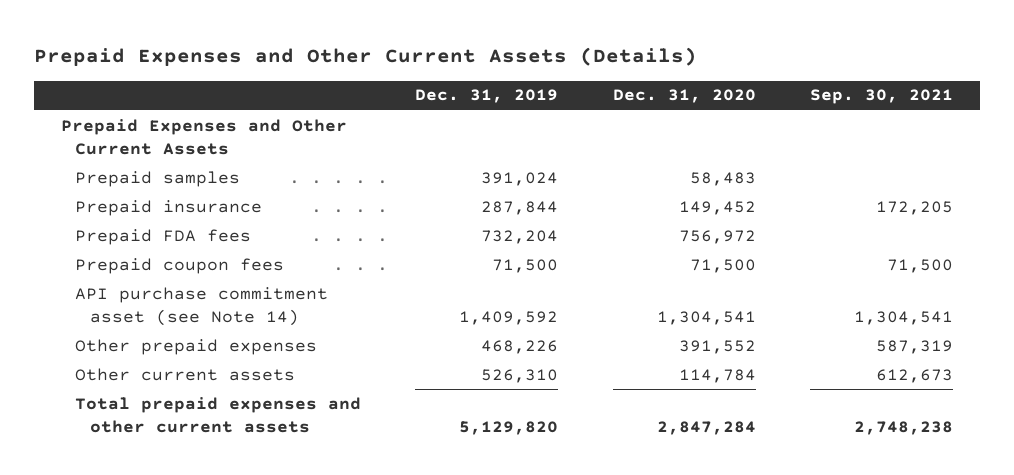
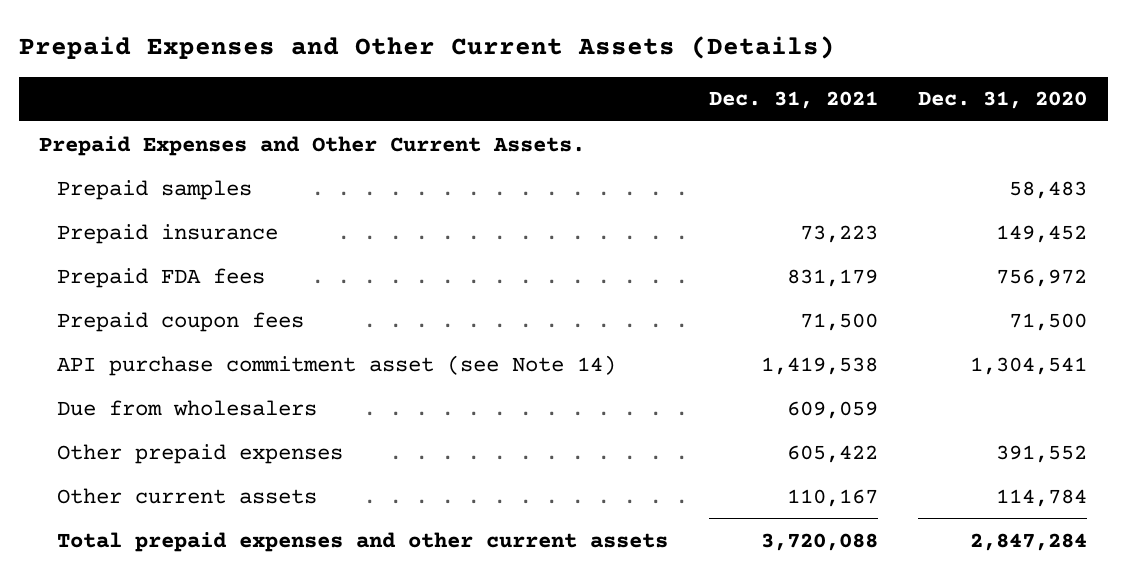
[415,89,559,104] Dec. 31, 2019 -> none
[809,89,953,105] Sep. 30, 2021 -> none
none -> [708,91,878,110] Dec. 31, 2021
[61,118,348,155] Prepaid Expenses and Other Current Assets -> [39,135,586,156] Prepaid Expenses and Other Current Assets.
none -> [57,399,318,416] Due from wholesalers

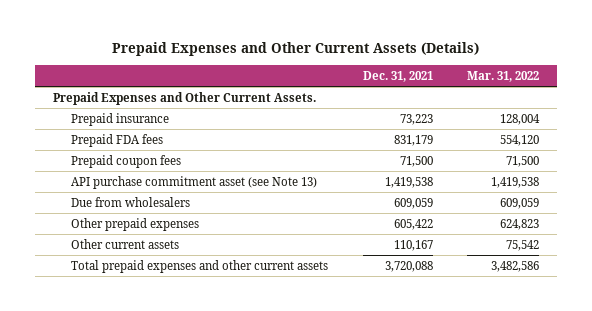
[918,91,1088,110] Dec. 31, 2020 -> none
none -> [467,70,540,82] Mar. 31, 2022
[57,179,253,200] Prepaid samples -> none
[57,354,617,376] API purchase commitment asset (see Note 14) -> [70,175,317,189] API purchase commitment asset (see Note 13)

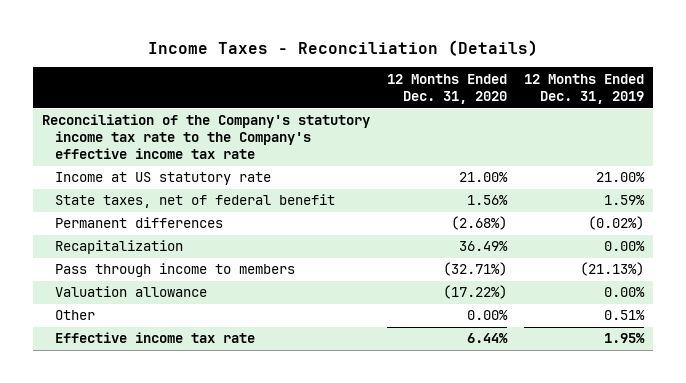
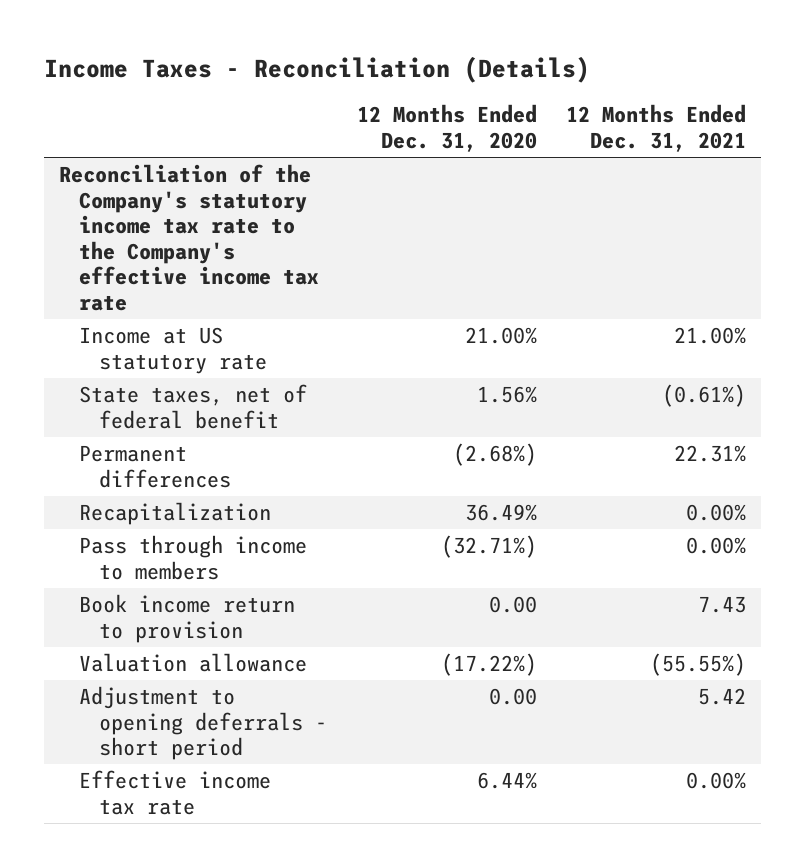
[523,73,644,104] 12 Months Ended Dec. 31, 2019 -> none
none -> [566,104,747,152] 12 Months Ended Dec. 31, 2021
none -> [78,594,295,643] Book income return to provision
[54,310,95,321] Other -> none
none -> [78,686,328,761] Adjustment to opening deferrals - short period

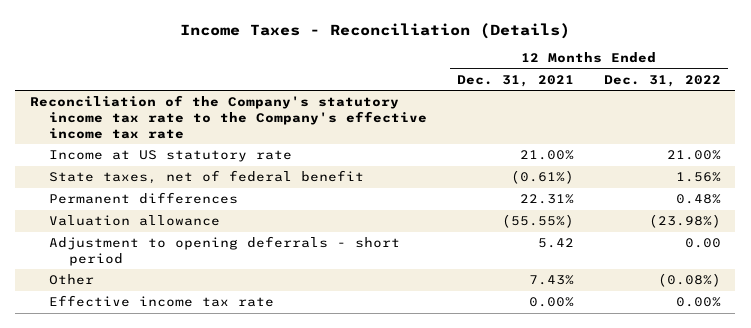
[356,104,537,152] 12 Months Ended Dec. 31, 2020 -> none
none -> [603,75,721,88] Dec. 31, 2022
[78,502,271,526] Recapitalization -> none
[78,535,307,580] Pass through income to members -> none
[78,594,295,643] Book income return to provision -> none
none -> [49,274,95,286] Other

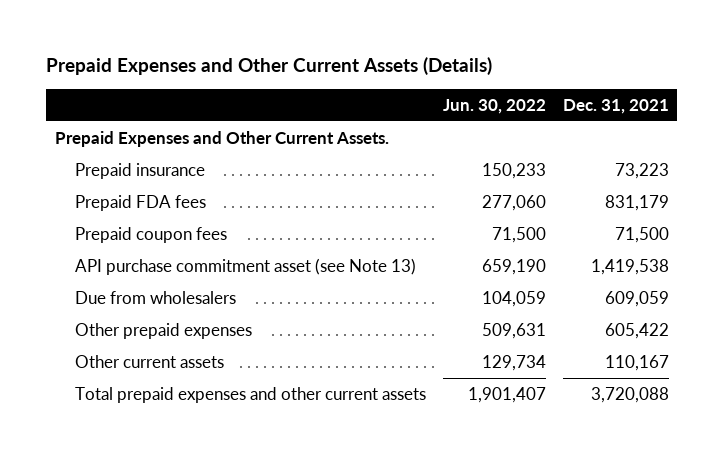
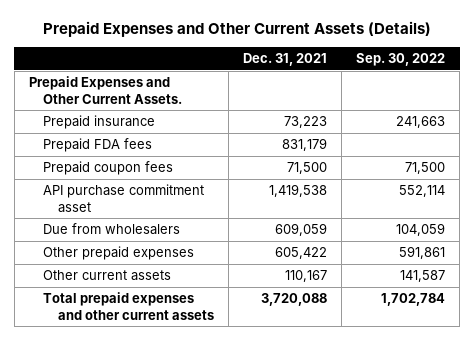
[442,98,546,114] Jun. 30, 2022 -> none
none -> [356,53,446,67] Sep. 30, 2022
[75,257,417,275] API purchase commitment asset (see Note 13) -> [43,183,205,213] API purchase commitment asset

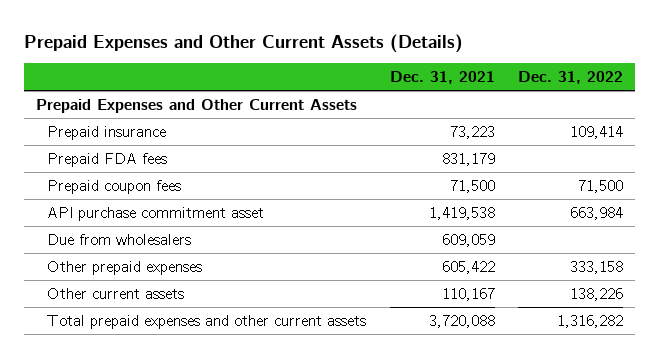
[356,53,446,67] Sep. 30, 2022 -> none
none -> [518,71,624,85] Dec. 31, 2022
[28,75,183,104] Prepaid Expenses and Other Current Assets. -> [35,98,357,113] Prepaid Expenses and Other Current Assets

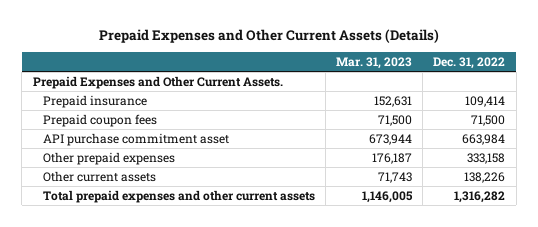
[389,71,495,85] Dec. 31, 2021 -> none
none -> [336,57,413,70] Mar. 31, 2023
[35,98,357,113] Prepaid Expenses and Other Current Assets -> [32,75,283,89] Prepaid Expenses and Other Current Assets.
[47,152,168,167] Prepaid FDA fees -> none
[47,233,192,245] Due from wholesalers -> none

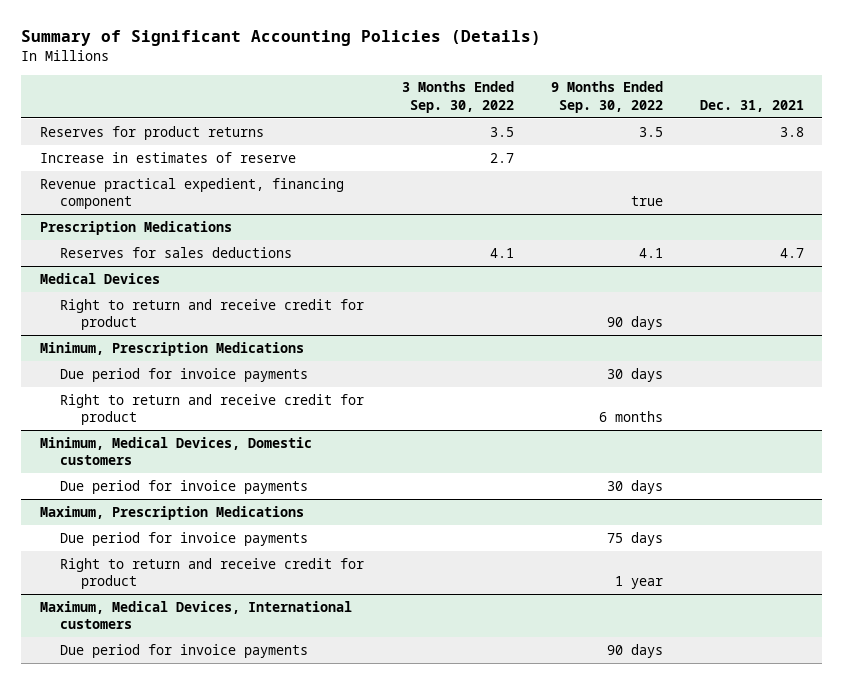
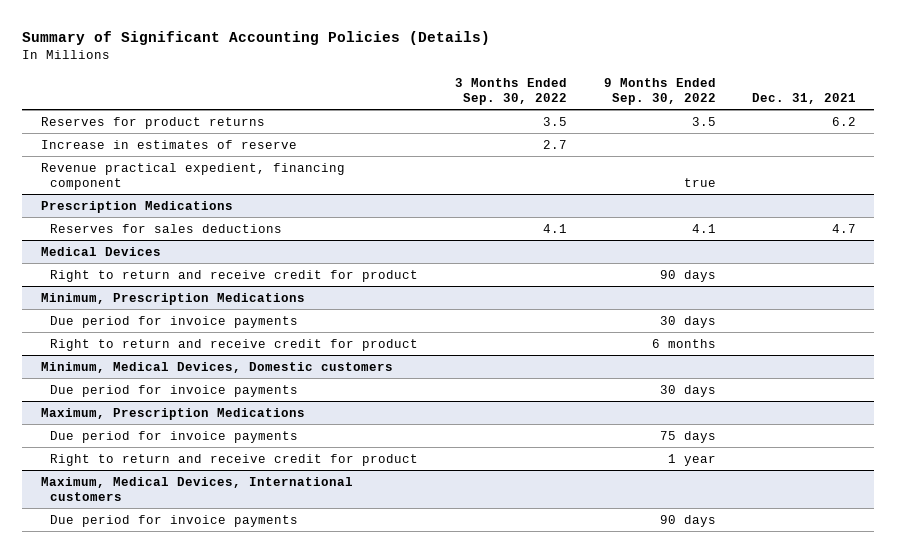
[779,126,804,137] 3.8 -> [832,116,857,126] 6.2

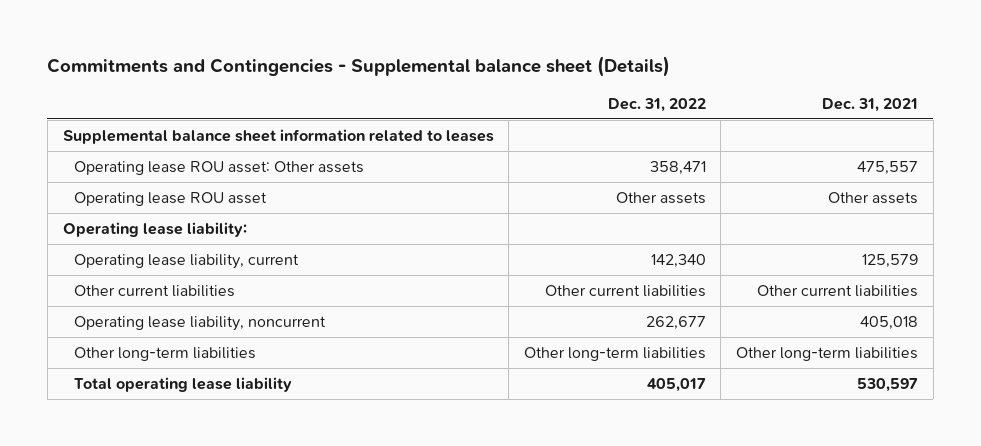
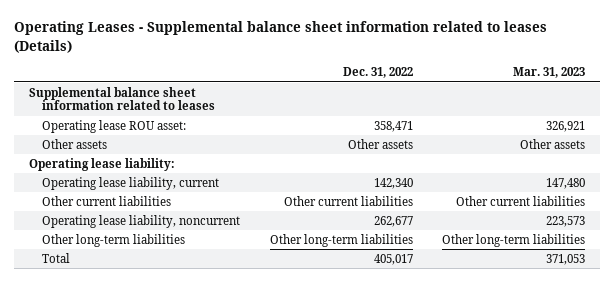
[47,56,671,78] Commitments and Contingencies - Supplemental balance sheet (Details) -> [14,21,548,53] Operating Leases - Supplemental balance sheet information related to leases (Details)
[822,97,919,112] Dec. 31, 2021 -> none
none -> [513,67,586,79] Mar. 31, 2023
[73,160,364,175] Operating lease ROU asset: Other assets -> [42,119,187,133] Operating lease ROU asset:
[73,191,267,206] Operating lease ROU asset -> [42,138,108,149] Other assets
[73,376,292,392] Total operating lease liability -> [42,252,71,263] Total

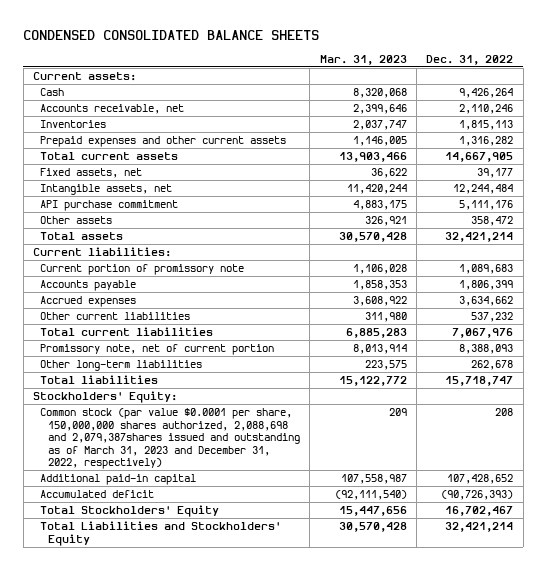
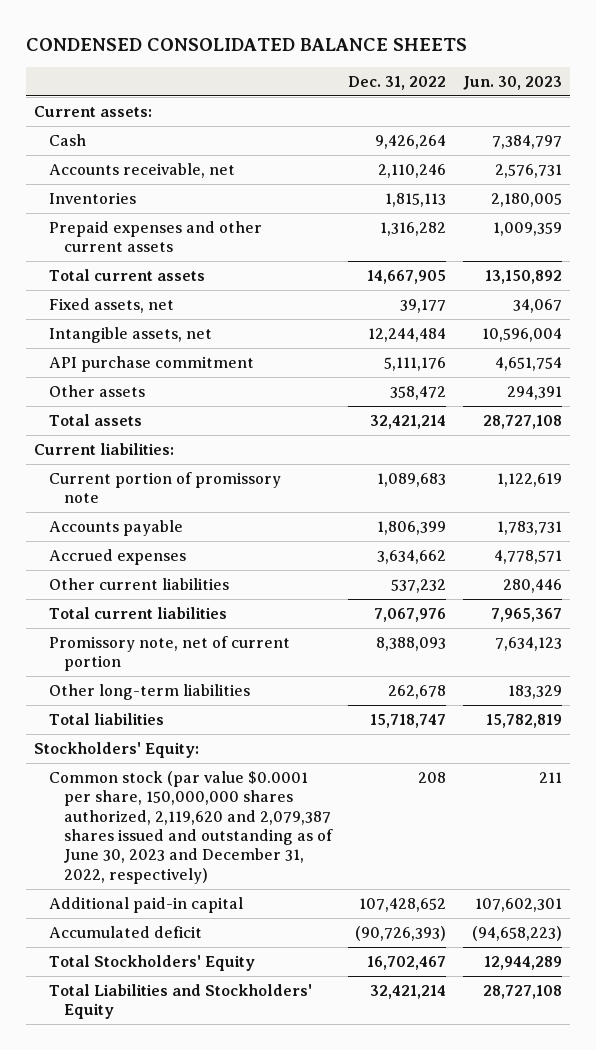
[319,54,407,65] Mar. 31, 2023 -> none
none -> [462,75,562,90] Jun. 30, 2023
[40,408,300,470] Common stock (par value $0.0001 per share, 150,000,000 shares authorized, 2,088,698 and 2,079,387shares issued and outstanding as of March 31, 2023 and December 31, 2022, respectively) -> [49,770,333,884] Common stock (par value $0.0001 per share, 150,000,000 shares authorized, 2,119,620 and 2,079,387 shares issued and outstanding as of June 30, 2023 and December 31, 2022, respectively)

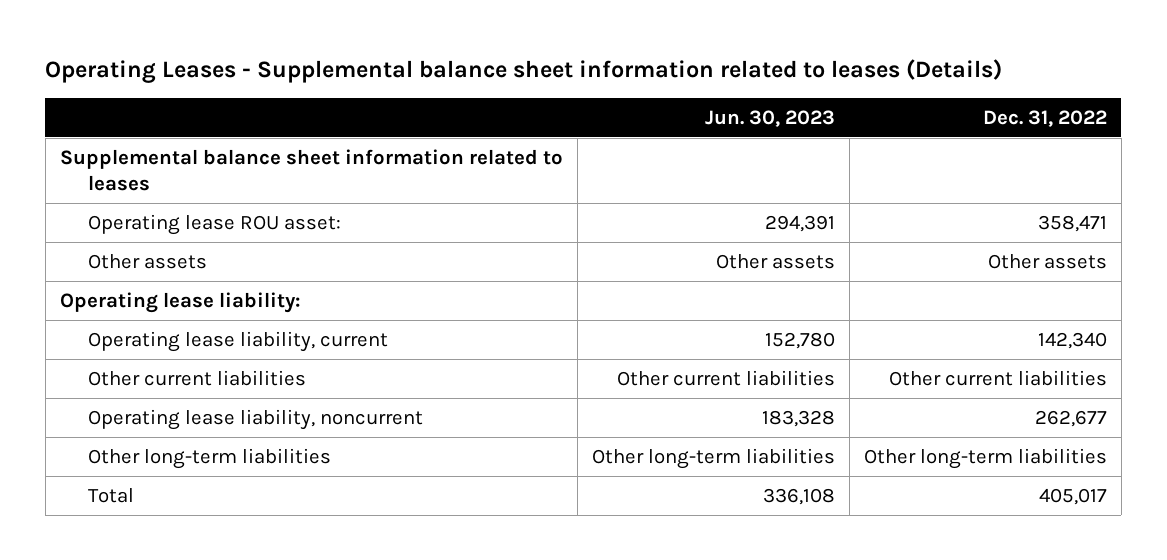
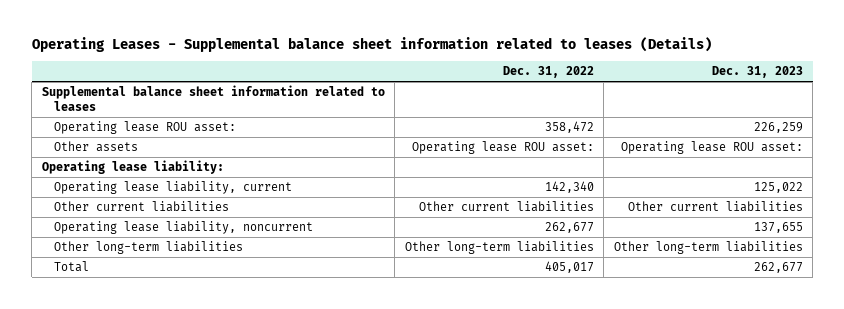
[704,109,835,127] Jun. 30, 2023 -> none
none -> [711,66,803,79] Dec. 31, 2023
[1037,214,1107,232] 358,471 -> [544,121,594,134] 358,472
[987,253,1107,269] Other assets -> [411,141,594,155] Operating lease ROU asset:

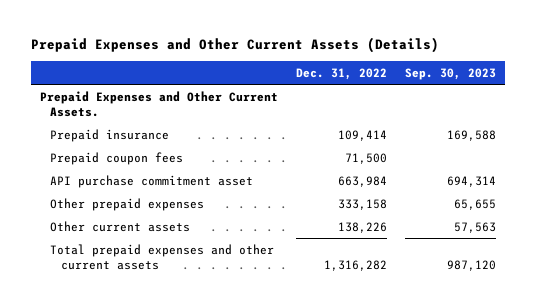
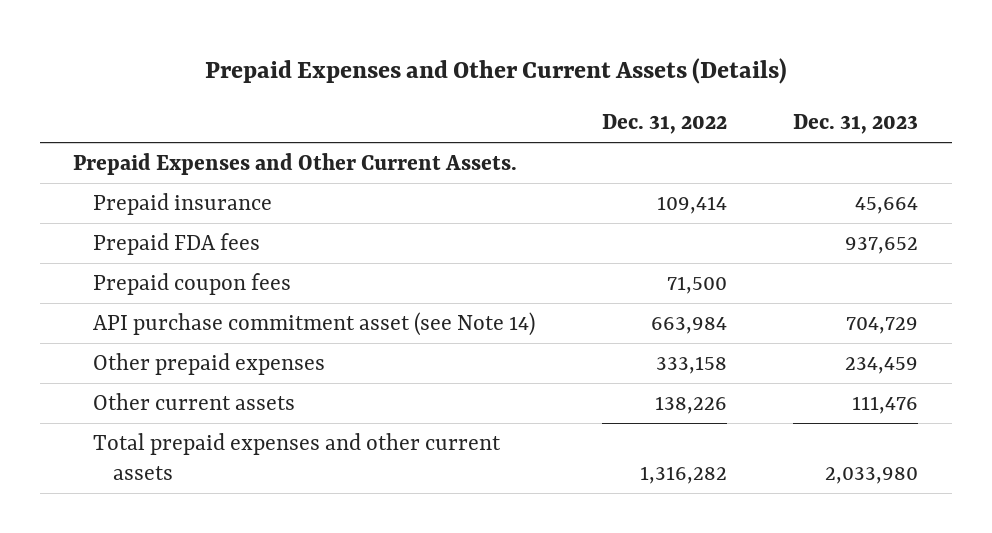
[405,67,497,80] Sep. 30, 2023 -> none
none -> [793,114,919,135] Dec. 31, 2023
none -> [93,232,261,255] Prepaid FDA fees
[50,174,254,188] API purchase commitment asset -> [93,311,536,336] API purchase commitment asset (see Note 14)

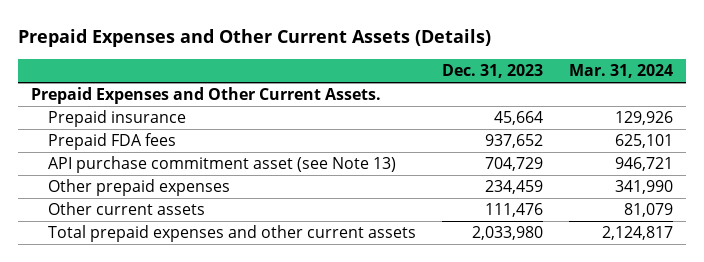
[601,114,727,135] Dec. 31, 2022 -> none
none -> [568,64,673,79] Mar. 31, 2024
[93,272,292,295] Prepaid coupon fees -> none
[93,311,536,336] API purchase commitment asset (see Note 14) -> [48,156,397,174] API purchase commitment asset (see Note 13)

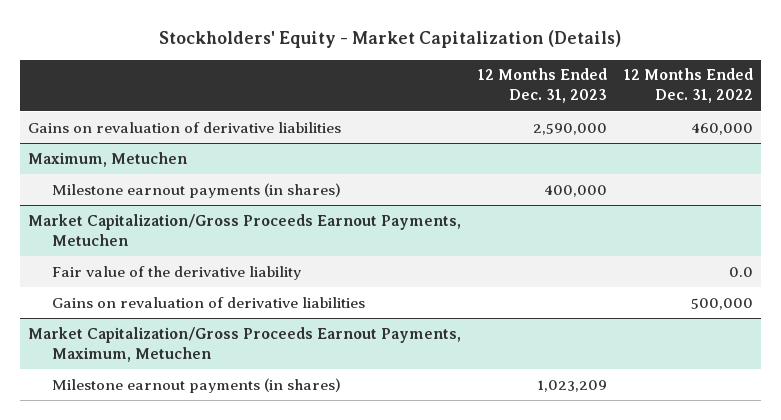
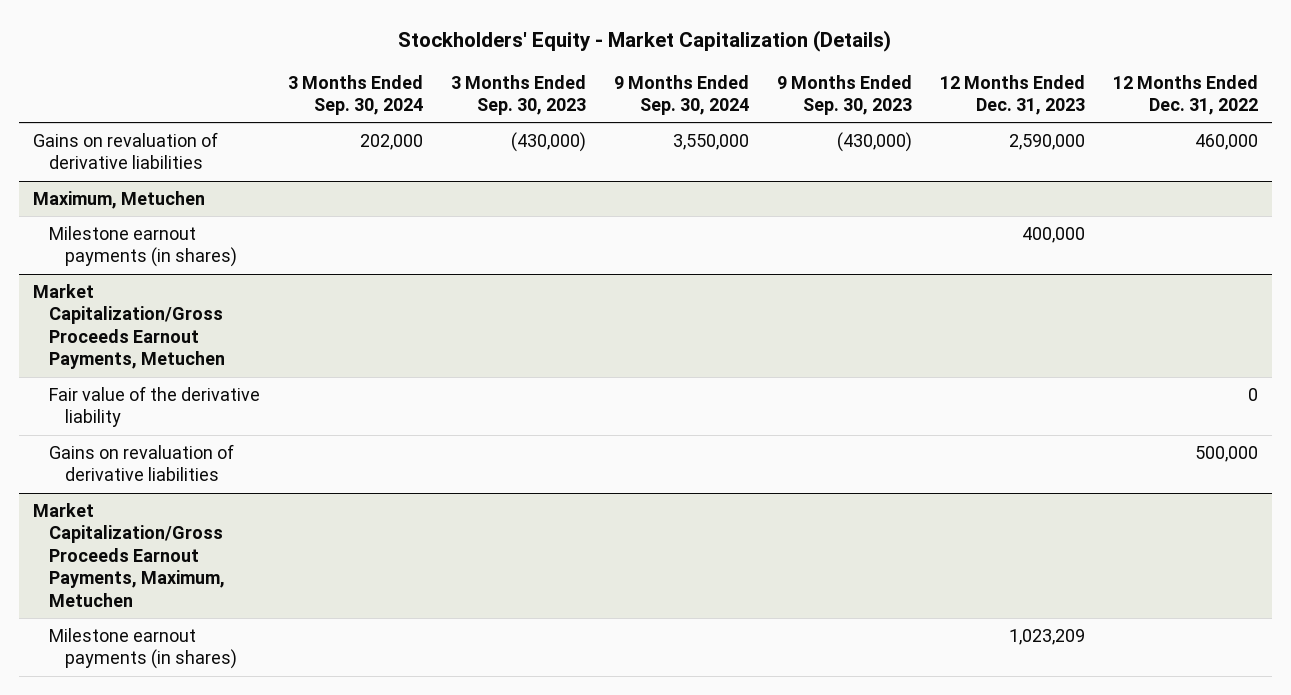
none -> [288,74,424,116] 3 Months Ended Sep. 30, 2024
none -> [451,74,587,116] 3 Months Ended Sep. 30, 2023
none -> [613,74,749,116] 9 Months Ended Sep. 30, 2024
none -> [776,74,912,116] 9 Months Ended Sep. 30, 2023
[728,266,753,277] 0.0 -> [1247,387,1258,401] 0

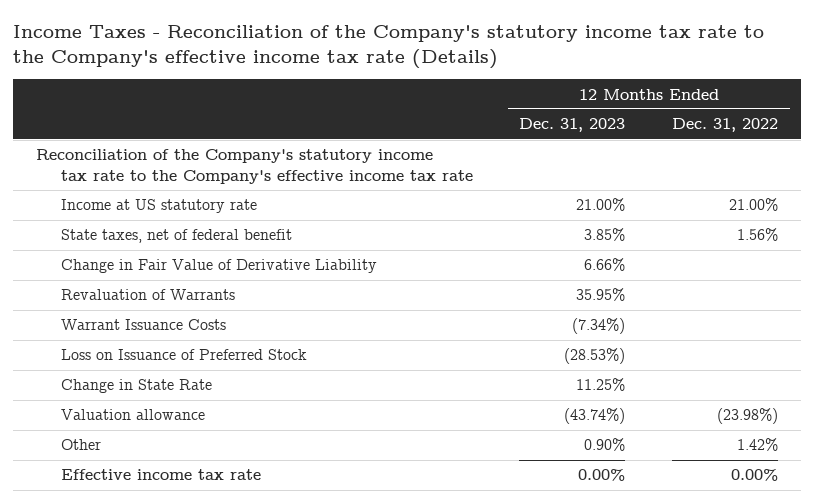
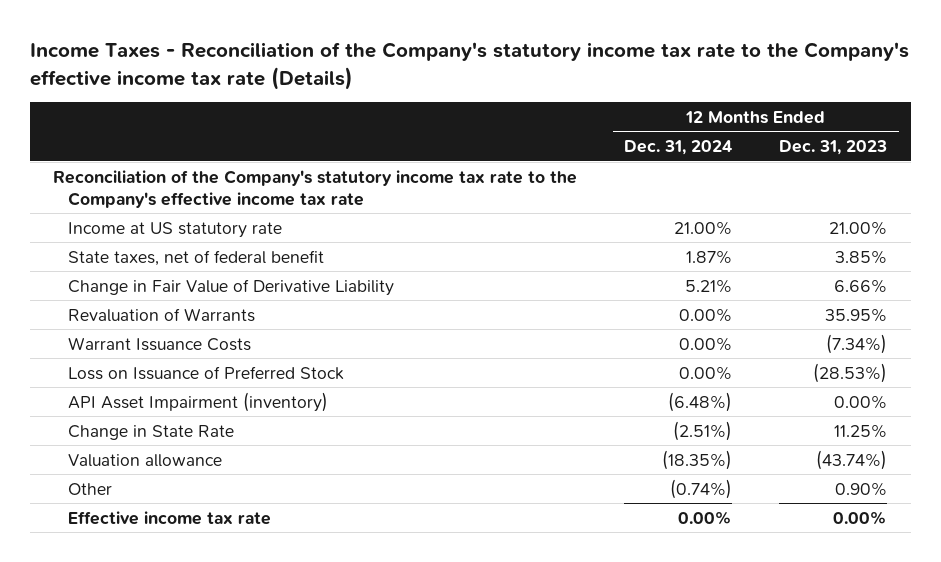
[672,118,779,133] Dec. 31, 2022 -> none
none -> [624,140,733,156] Dec. 31, 2024
none -> [67,391,328,412] API Asset Impairment (inventory)

